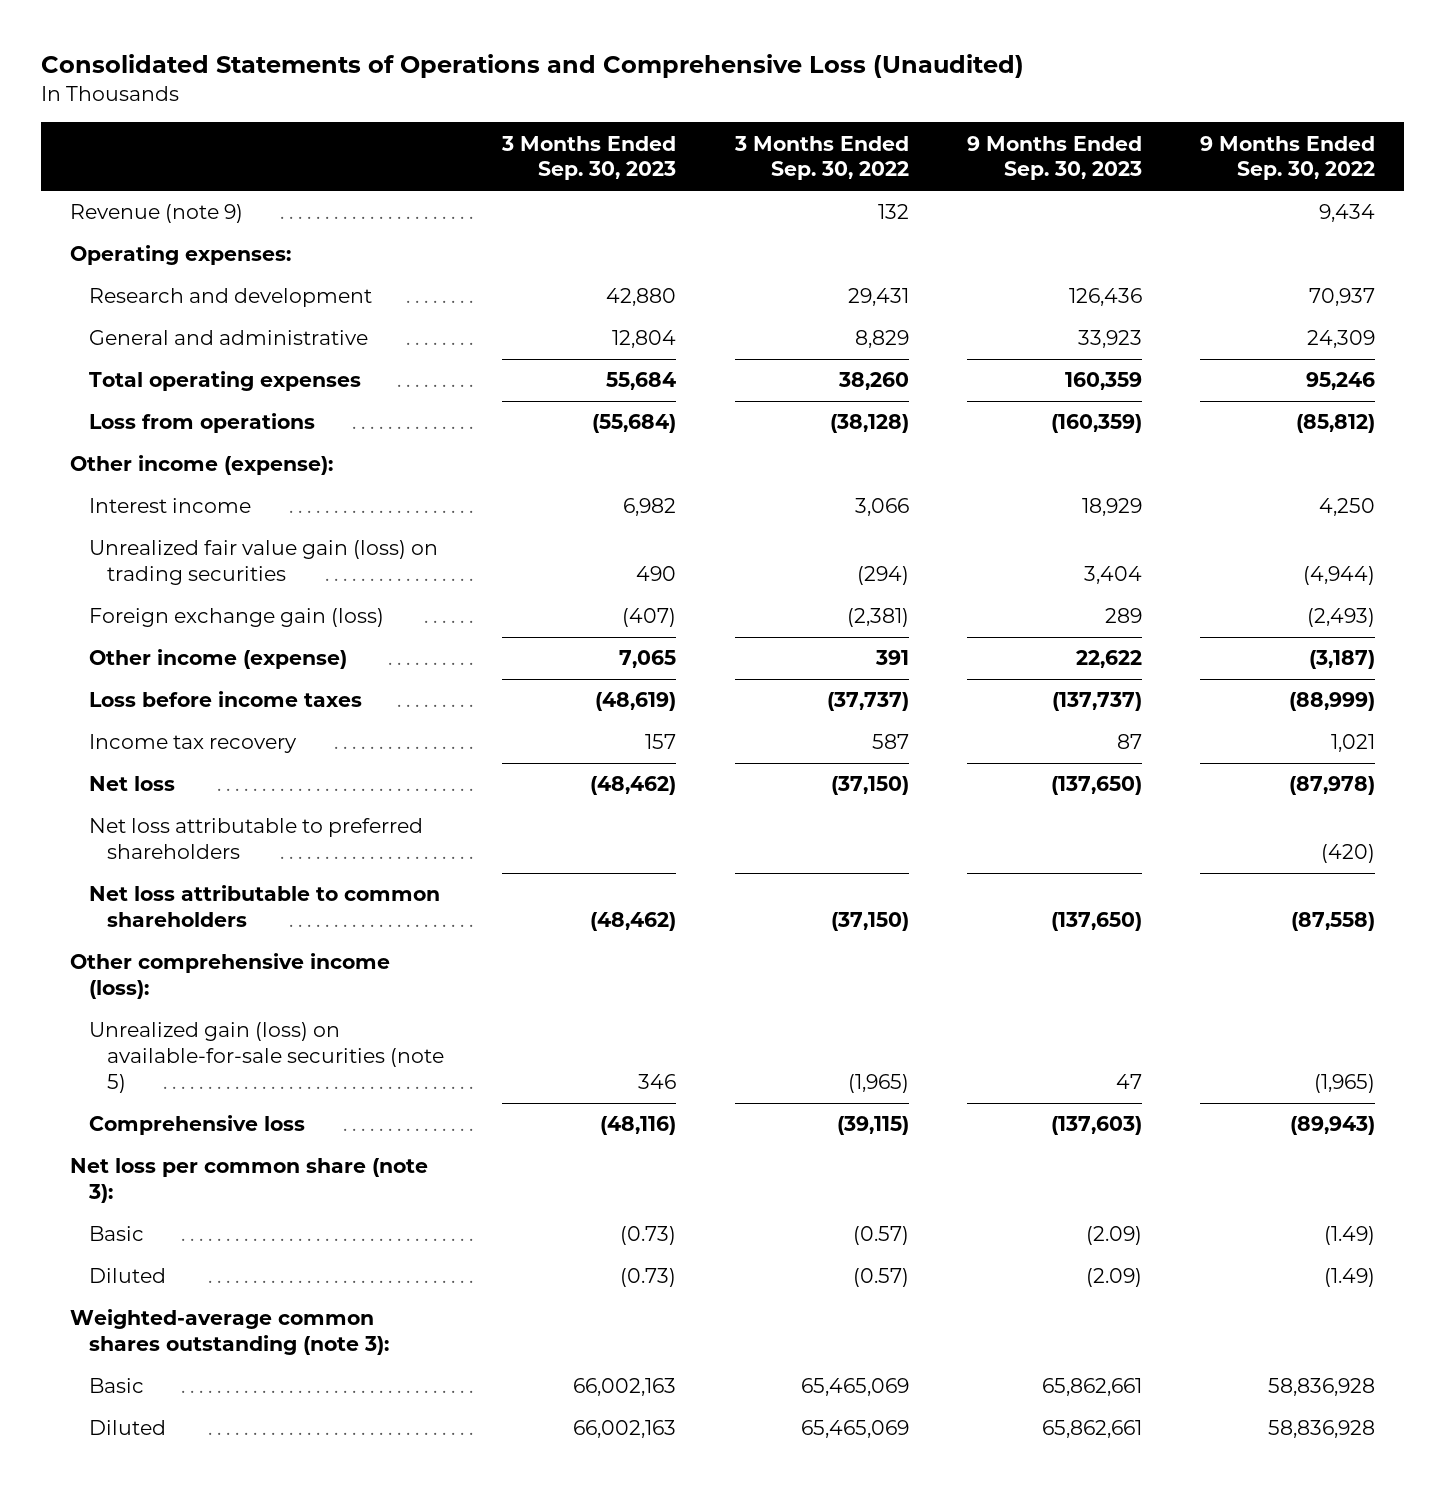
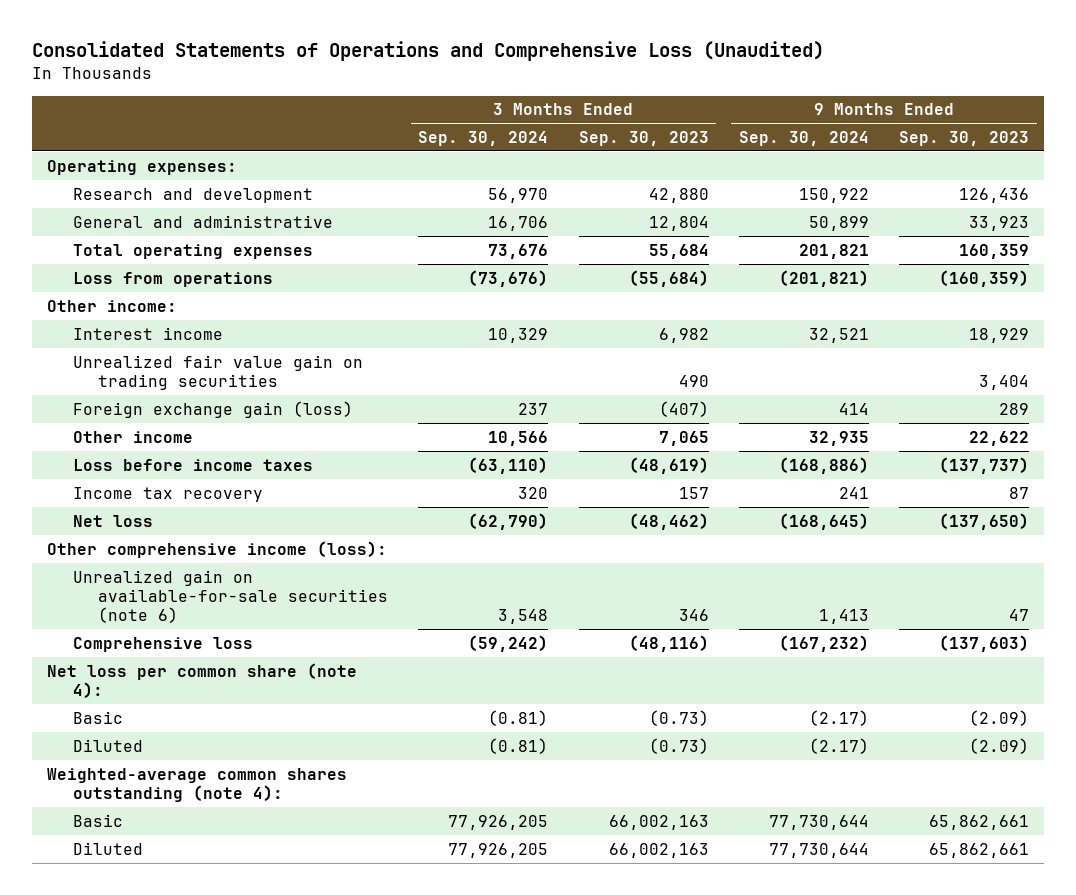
[733,135,909,181] 3 Months Ended Sep. 30, 2022 -> none
[1199,135,1375,181] 9 Months Ended Sep. 30, 2022 -> none
none -> [418,130,549,146] Sep. 30, 2024
none -> [738,130,869,146] Sep. 30, 2024
[70,204,244,224] Revenue (note 9) -> none
[70,455,334,476] Other income (expense): -> [47,299,178,312] Other income:
[88,540,438,586] Unrealized fair value gain (loss) on trading securities -> [72,354,363,390] Unrealized fair value gain on trading securities
[88,649,347,670] Other income (expense) -> [72,430,193,443] Other income
[88,818,423,860] Net loss attributable to preferred shareholders -> none
[88,885,440,928] Net loss attributable to common shareholders -> none
[88,1022,445,1093] Unrealized gain (loss) on available-for-sale securities (note 5) -> [72,569,389,624] Unrealized gain on available-for-sale securities (note 6)
[70,1158,429,1204] Net loss per common share (note 3): -> [47,662,358,698] Net loss per common share (note 4):
[70,1309,389,1356] Weighted-average common shares outstanding (note 3): -> [47,767,348,802] Weighted-average common shares outstanding (note 4):

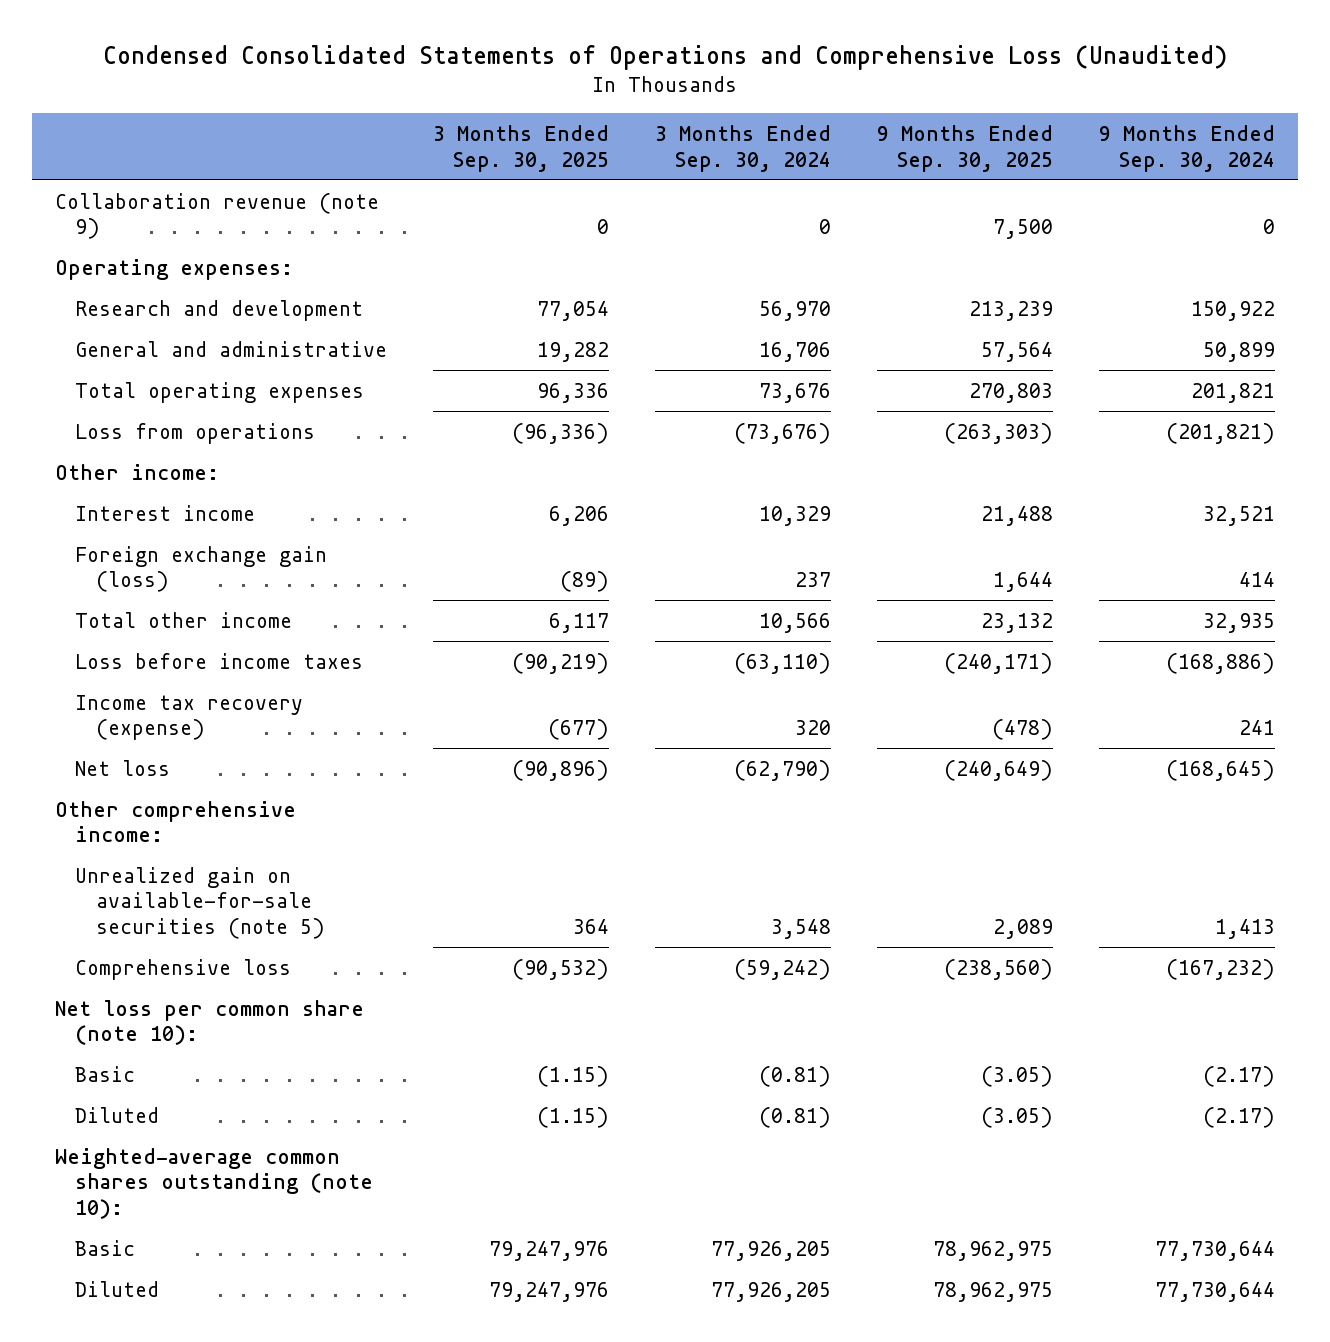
[32,41,825,62] Consolidated Statements of Operations and Comprehensive Loss (Unaudited) -> [102,45,1227,71] Condensed Consolidated Statements of Operations and Comprehensive Loss (Unaudited)
[578,130,709,146] Sep. 30, 2023 -> none
[899,130,1030,146] Sep. 30, 2023 -> none
none -> [433,124,610,172] 3 Months Ended Sep. 30, 2025
none -> [877,124,1054,172] 9 Months Ended Sep. 30, 2025
none -> [55,192,380,240] Collaboration revenue (note 9)
[72,354,363,390] Unrealized fair value gain on trading securities -> none
[72,430,193,443] Other income -> [75,611,293,628] Total other income
[72,486,263,502] Income tax recovery -> [75,694,304,741] Income tax recovery (expense)
[47,540,388,558] Other comprehensive income (loss): -> [55,800,297,843] Other comprehensive income:
[72,569,389,624] Unrealized gain on available-for-sale securities (note 6) -> [75,866,325,939] Unrealized gain on available-for-sale securities (note 5)
[47,662,358,698] Net loss per common share (note 4): -> [55,999,365,1046] Net loss per common share (note 10):
[47,767,348,802] Weighted-average common shares outstanding (note 4): -> [55,1147,374,1219] Weighted-average common shares outstanding (note 10):

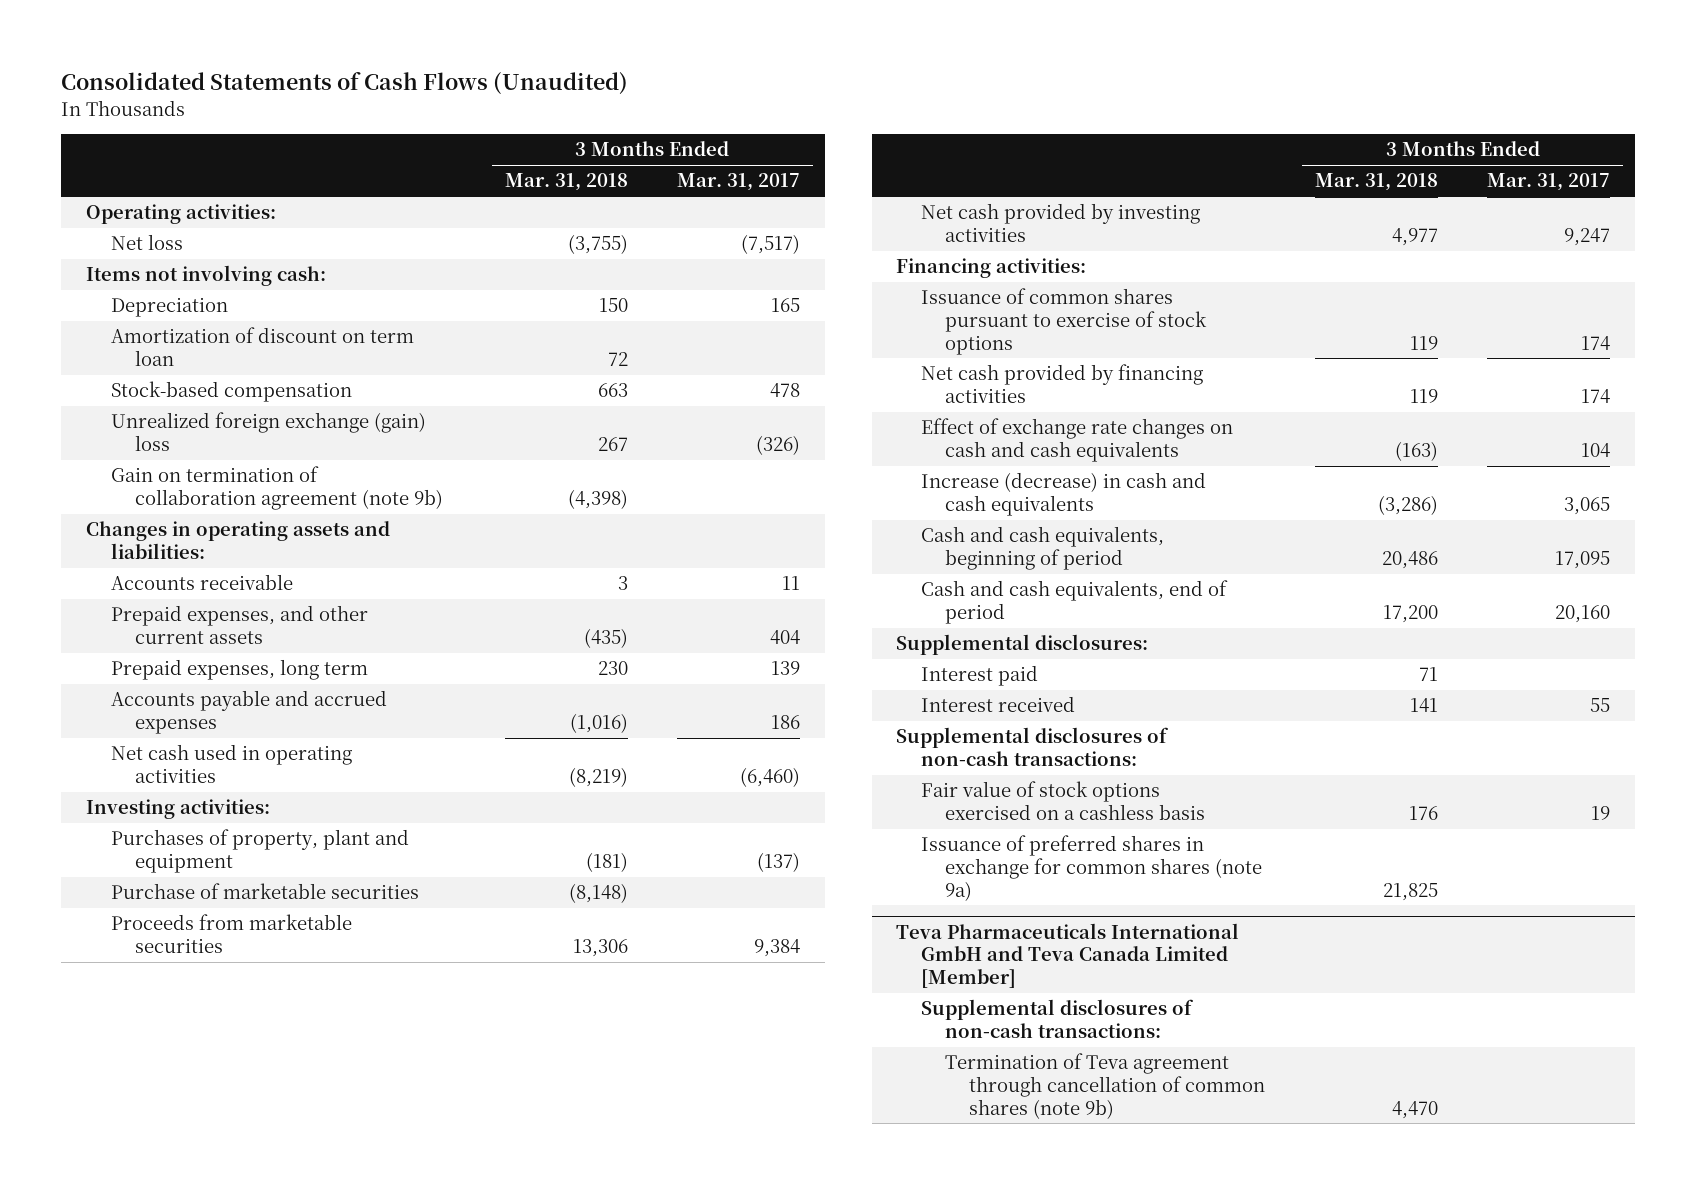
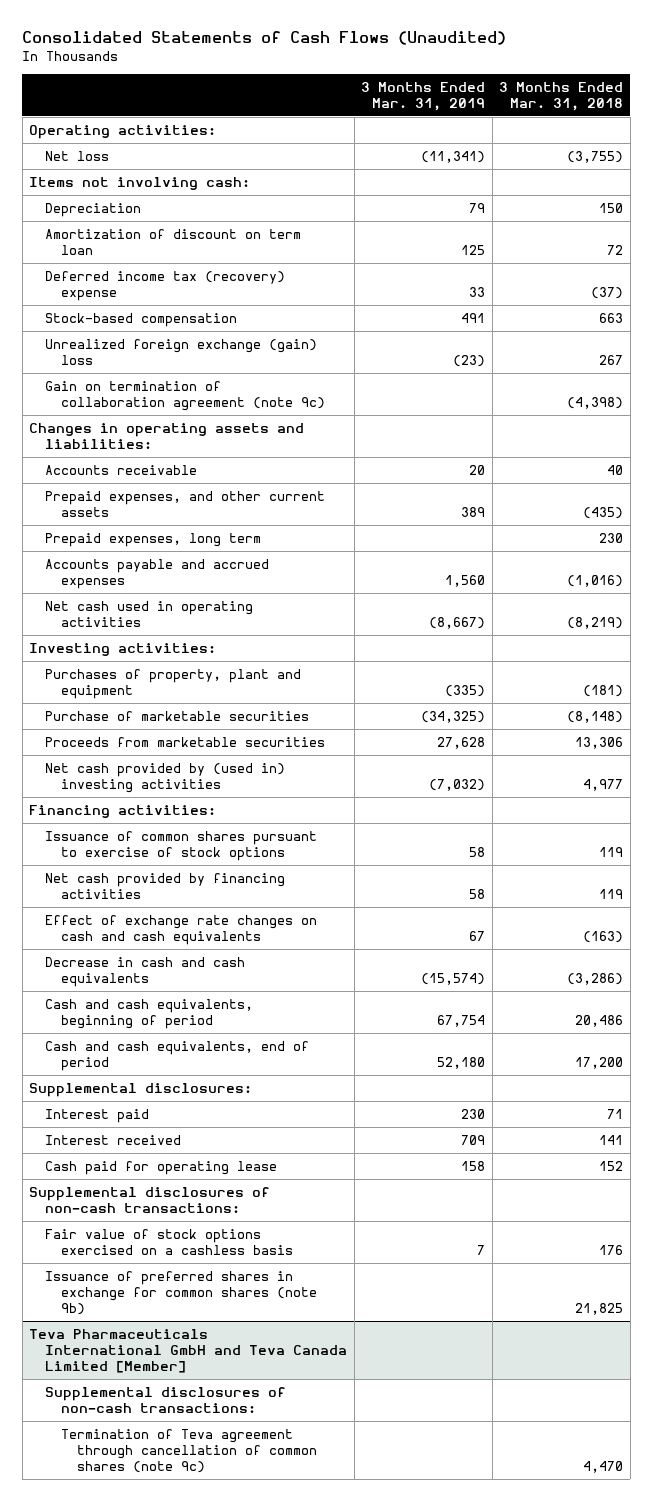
[677,173,801,192] Mar. 31, 2017 -> none
none -> [361,81,486,111] 3 Months Ended Mar. 31, 2019
none -> [45,271,286,301] Deferred income tax (recovery) expense
[110,466,443,510] Gain on termination of collaboration agreement (note 9b) -> [45,381,326,411] Gain on termination of collaboration agreement (note 9c)
[617,576,628,591] 3 -> [607,465,624,476] 40
[920,203,1200,242] Net cash provided by investing activities -> [45,763,286,793] Net cash provided by (used in) investing activities
[920,472,1206,516] Increase (decrease) in cash and cash equivalents -> [45,957,246,987] Decrease in cash and cash equivalents
none -> [45,1161,278,1176] Cash paid for operating lease
[920,835,1262,901] Issuance of preferred shares in exchange for common shares (note 9a) -> [45,1271,318,1315] Issuance of preferred shares in exchange for common shares (note 9b)
[944,1053,1266,1119] Termination of Teva agreement through cancellation of common shares (note 9b) -> [61,1429,318,1473] Termination of Teva agreement through cancellation of common shares (note 9c)

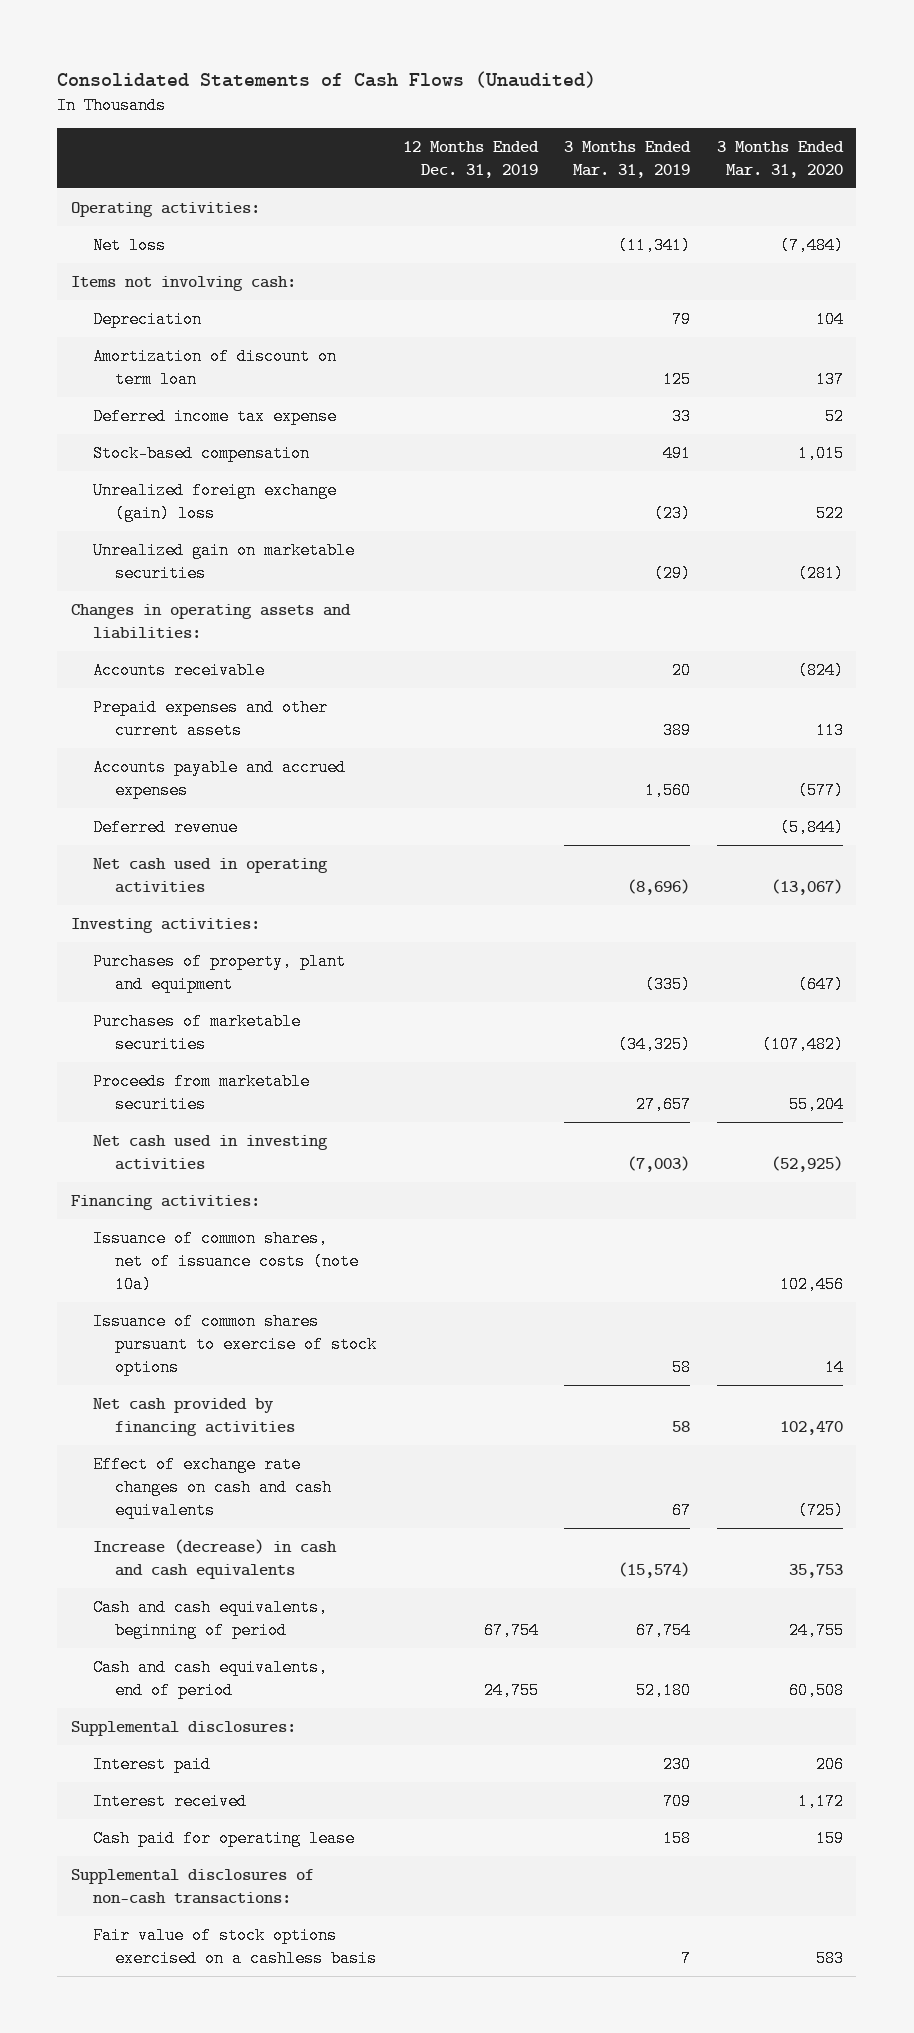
[499,81,624,111] 3 Months Ended Mar. 31, 2018 -> none
none -> [402,140,539,179] 12 Months Ended Dec. 31, 2019
none -> [716,140,844,179] 3 Months Ended Mar. 31, 2020
[45,271,286,301] Deferred income tax (recovery) expense -> [92,407,337,425] Deferred income tax expense
[45,381,326,411] Gain on termination of collaboration agreement (note 9c) -> none
none -> [92,541,355,583] Unrealized gain on marketable securities
[45,533,262,548] Prepaid expenses, long term -> none
[45,491,326,517] Prepaid expenses, and other current assets -> [92,698,328,740] Prepaid expenses and other current assets
none -> [92,818,238,836] Deferred revenue
[429,616,486,629] (8,667) -> [627,879,691,896] (8,696)
[45,711,310,722] Purchase of marketable securities -> [92,1012,301,1054] Purchases of marketable securities
[437,737,486,750] 27,628 -> [636,1096,692,1114] 27,657
[45,763,286,793] Net cash provided by (used in) investing activities -> [92,1134,328,1171] Net cash used in investing activities
[429,778,486,791] (7,032) -> [627,1156,691,1173] (7,003)
none -> [92,1229,359,1294] Issuance of common shares, net of issuance costs (note 10a)
[45,957,246,987] Decrease in cash and cash equivalents -> [92,1538,337,1580] Increase (decrease) in cash and cash equivalents
[45,1271,318,1315] Issuance of preferred shares in exchange for common shares (note 9b) -> none
[29,1329,348,1373] Teva Pharmaceuticals International GmbH and Teva Canada Limited [Member] -> none
[45,1387,287,1413] Supplemental disclosures of non-cash transactions: -> none
[61,1429,318,1473] Termination of Teva agreement through cancellation of common shares (note 9c) -> none

